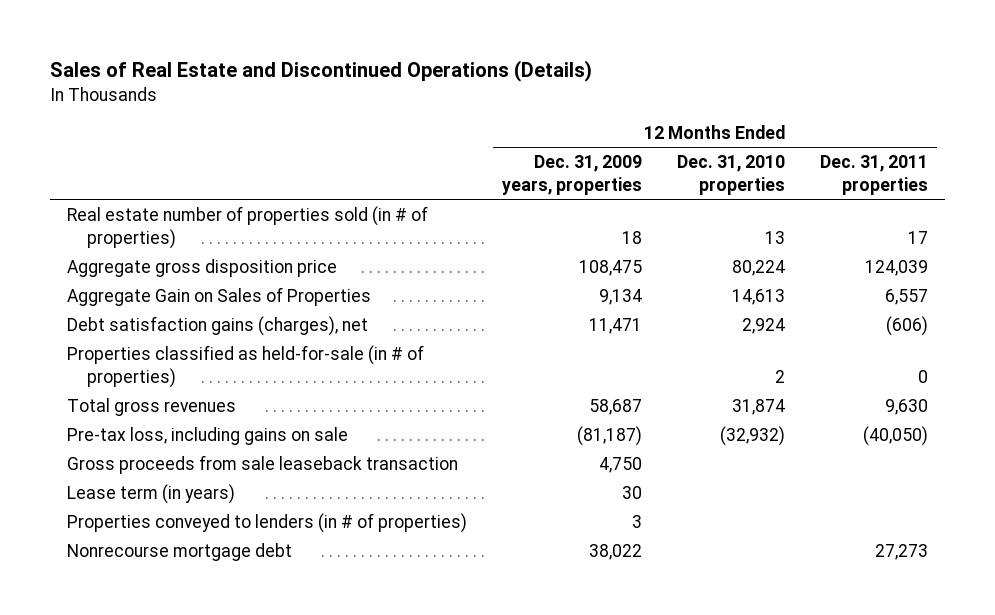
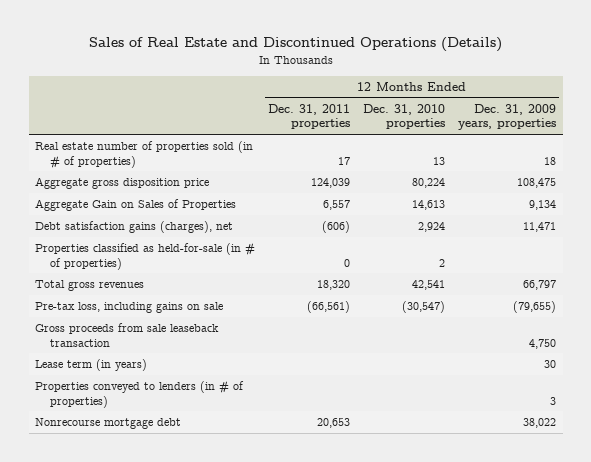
[589,398,643,415] 58,687 -> [523,280,557,291] 66,797
[731,398,785,415] 31,874 -> [412,280,446,291] 42,541
[884,398,928,415] 9,630 -> [317,280,351,291] 18,320
[577,425,643,446] (81,187) -> [513,301,557,314] (79,655)
[719,425,785,446] (32,932) -> [402,301,446,314] (30,547)
[862,425,928,446] (40,050) -> [307,301,351,314] (66,561)
[874,543,928,560] 27,273 -> [317,418,351,429] 20,653

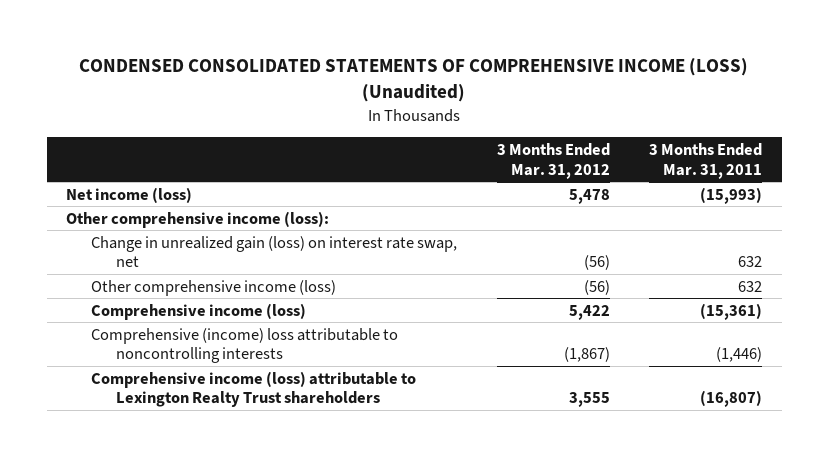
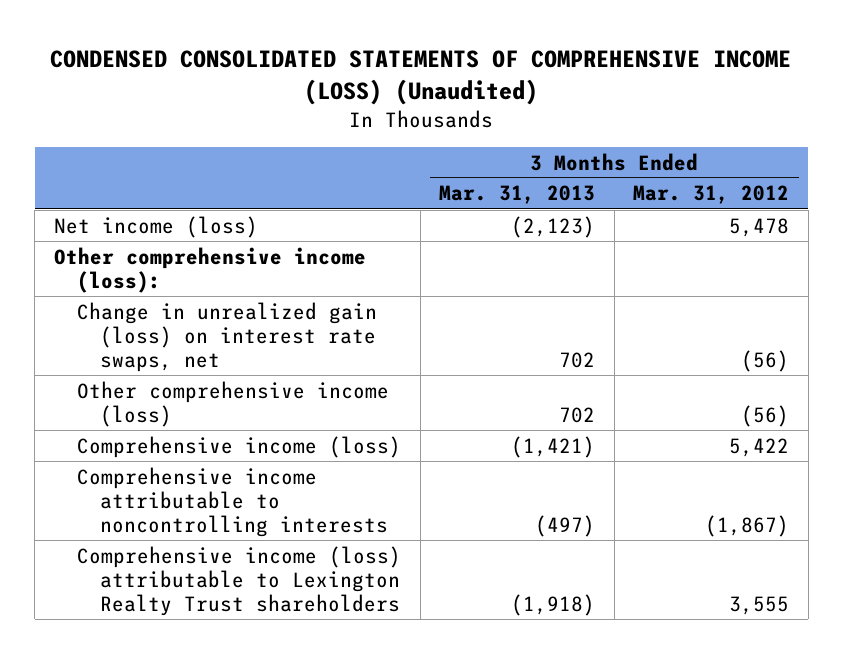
[649,142,763,179] 3 Months Ended Mar. 31, 2011 -> none
none -> [439,185,596,205] Mar. 31, 2013
[91,235,458,268] Change in unrealized gain (loss) on interest rate swap, net -> [76,301,377,373] Change in unrealized gain (loss) on interest rate swaps, net
[91,327,399,364] Comprehensive (income) loss attributable to noncontrolling interests -> [76,466,389,538] Comprehensive income attributable to noncontrolling interests

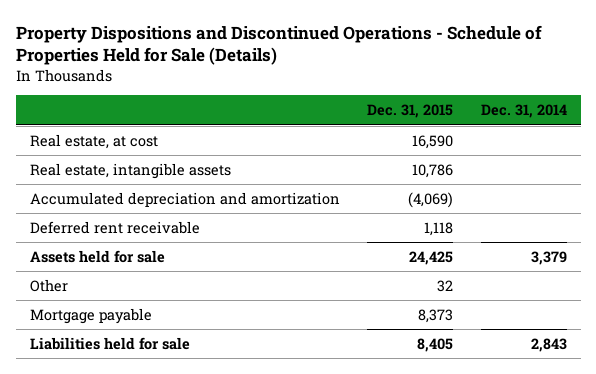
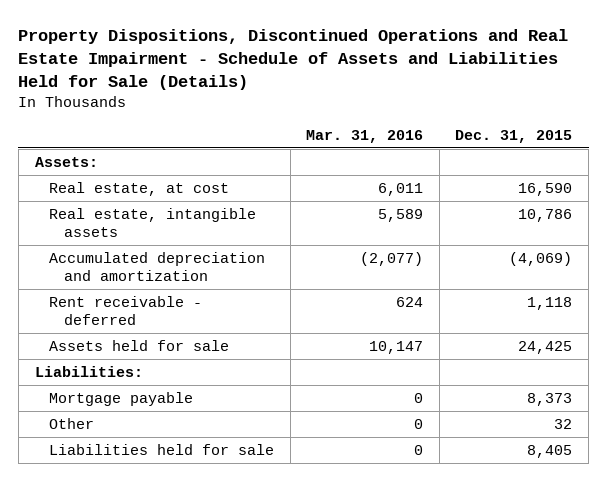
[15,24,542,66] Property Dispositions and Discontinued Operations - Schedule of Properties Held for Sale (Details) -> [18,29,569,91] Property Dispositions, Discontinued Operations and Real Estate Impairment - Schedule of Assets and Liabilities Held for Sale (Details)
[480,104,567,119] Dec. 31, 2014 -> none
none -> [306,129,424,143] Mar. 31, 2016
none -> [34,156,98,167] Assets:
[29,220,200,234] Deferred rent receivable -> [49,295,203,326] Rent receivable - deferred
none -> [34,365,143,377] Liabilities:
[29,278,68,292] Other -> [49,417,95,429] Other

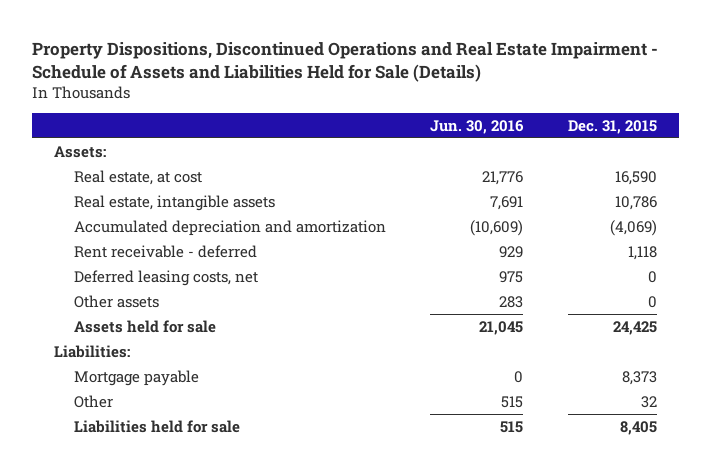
[306,129,424,143] Mar. 31, 2016 -> none
none -> [430,120,525,135] Jun. 30, 2016
none -> [74,269,259,286] Deferred leasing costs, net
none -> [74,294,160,308] Other assets

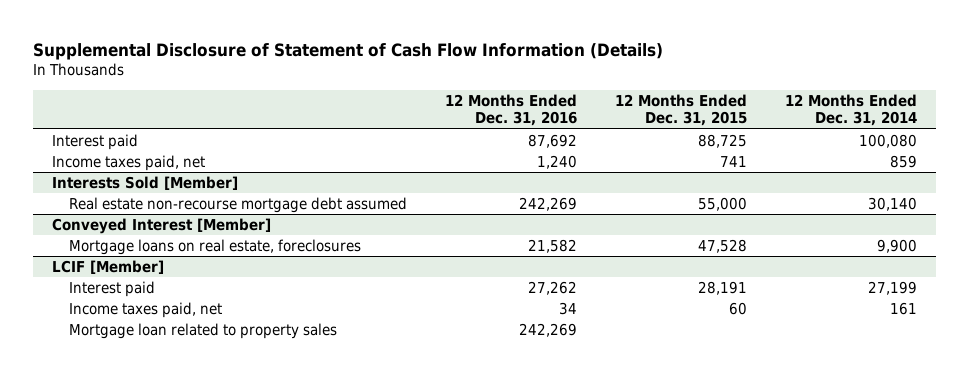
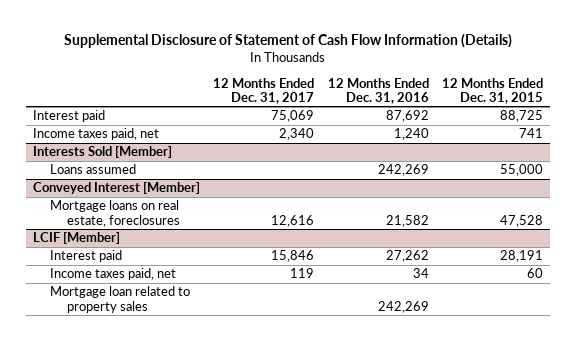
[784,93,917,127] 12 Months Ended Dec. 31, 2014 -> none
none -> [213,77,315,105] 12 Months Ended Dec. 31, 2017
[68,196,407,213] Real estate non-recourse mortgage debt assumed -> [49,164,136,175] Loans assumed

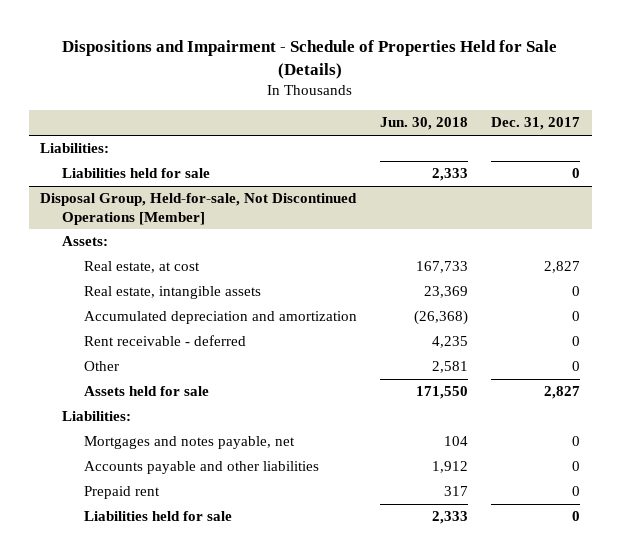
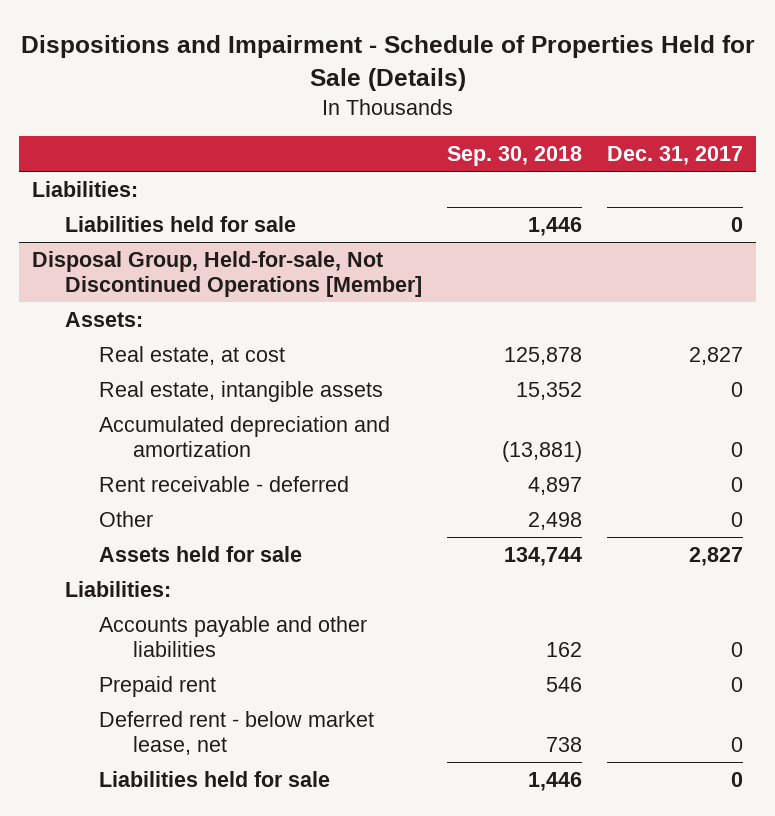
[380,117,469,131] Jun. 30, 2018 -> none
none -> [447,146,583,167] Sep. 30, 2018
[84,436,296,450] Mortgages and notes payable, net -> none
none -> [99,710,375,756] Deferred rent - below market lease, net

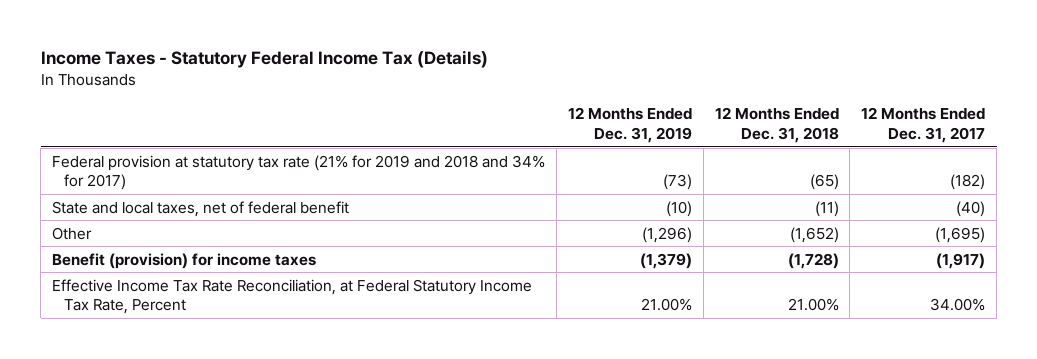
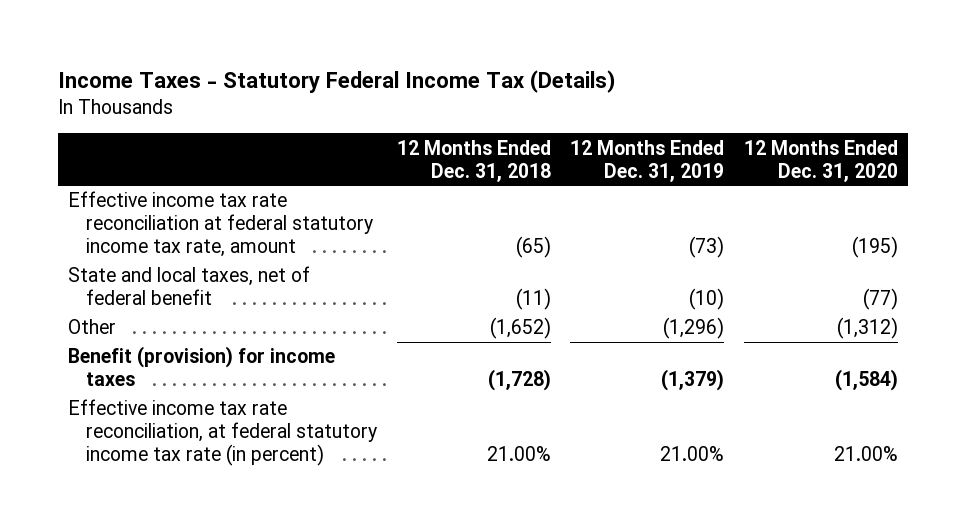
[861,107,986,143] 12 Months Ended Dec. 31, 2017 -> none
none -> [744,139,899,182] 12 Months Ended Dec. 31, 2020
[51,154,545,191] Federal provision at statutory tax rate (21% for 2019 and 2018 and 34% for 2017) -> [68,191,373,258] Effective income tax rate reconciliation at federal statutory income tax rate, amount
[51,278,532,315] Effective Income Tax Rate Reconciliation, at Federal Statutory Income Tax Rate, Percent -> [68,399,377,467] Effective income tax rate reconciliation, at federal statutory income tax rate (in percent)

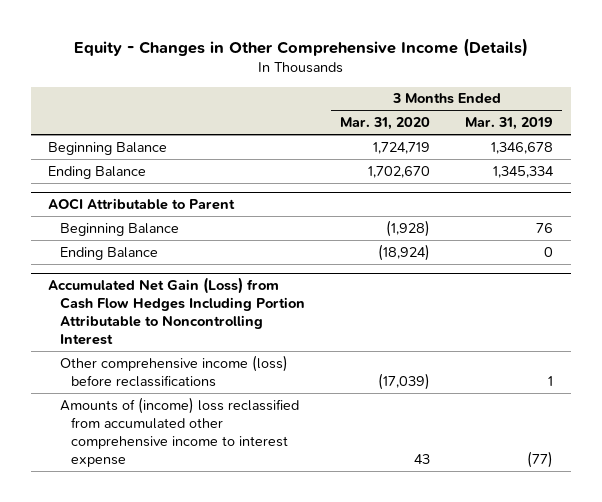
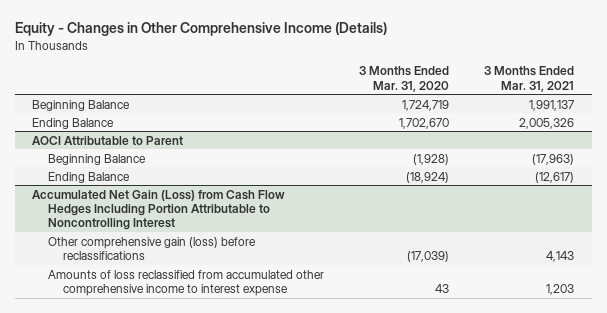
[465,117,554,131] Mar. 31, 2019 -> none
none -> [484,66,575,92] 3 Months Ended Mar. 31, 2021
[59,354,288,387] Other comprehensive income (loss) before reclassifications -> [47,236,256,260] Other comprehensive gain (loss) before reclassifications
[59,396,299,468] Amounts of (income) loss reclassified from accumulated other comprehensive income to interest expense -> [47,269,324,296] Amounts of loss reclassified from accumulated other comprehensive income to interest expense

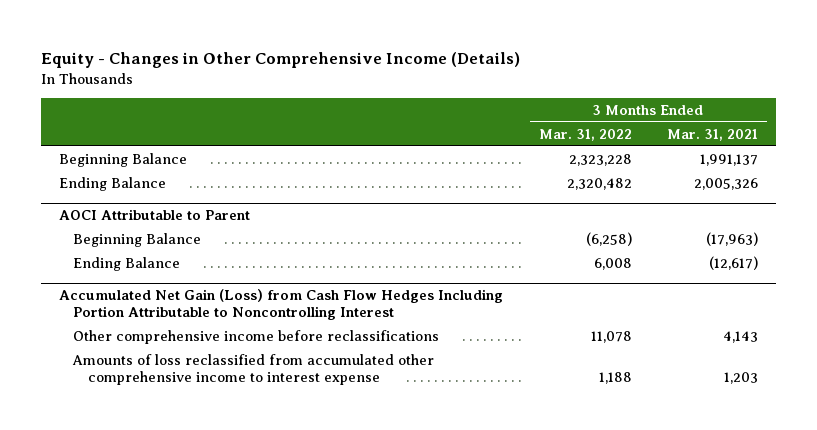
[358,66,449,92] 3 Months Ended Mar. 31, 2020 -> none
none -> [538,128,632,141] Mar. 31, 2022
[47,236,256,260] Other comprehensive gain (loss) before reclassifications -> [73,329,440,344] Other comprehensive income before reclassifications

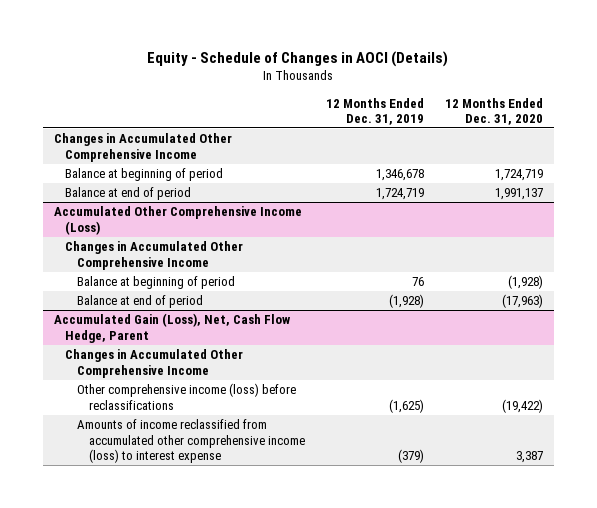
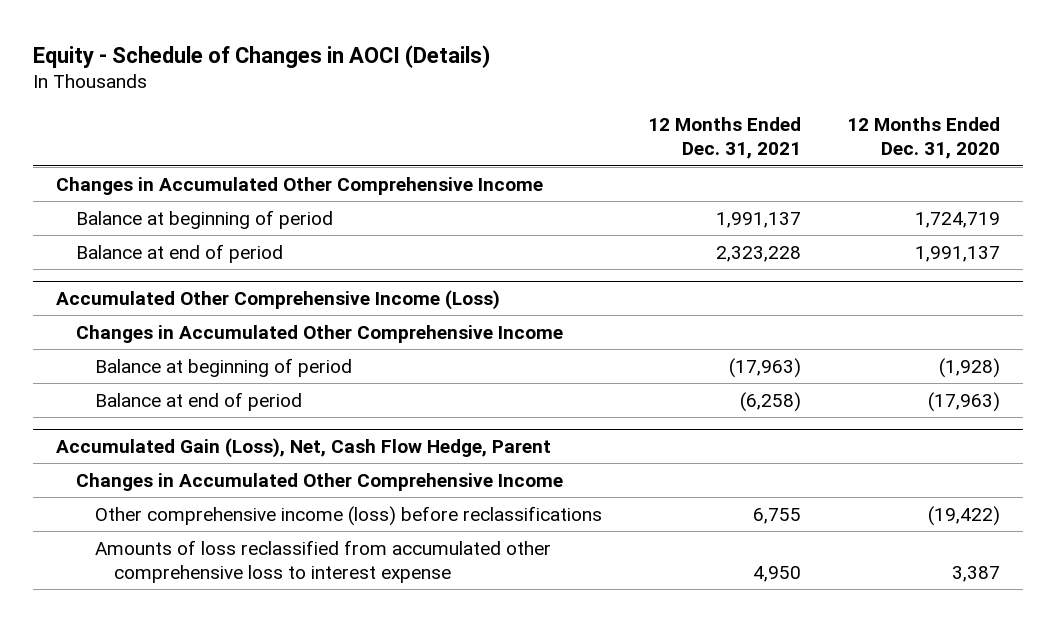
[325,97,424,125] 12 Months Ended Dec. 31, 2019 -> none
none -> [648,117,802,160] 12 Months Ended Dec. 31, 2021
[77,419,305,463] Amounts of income reclassified from accumulated other comprehensive income (loss) to interest expense -> [94,539,551,583] Amounts of loss reclassified from accumulated other comprehensive loss to interest expense

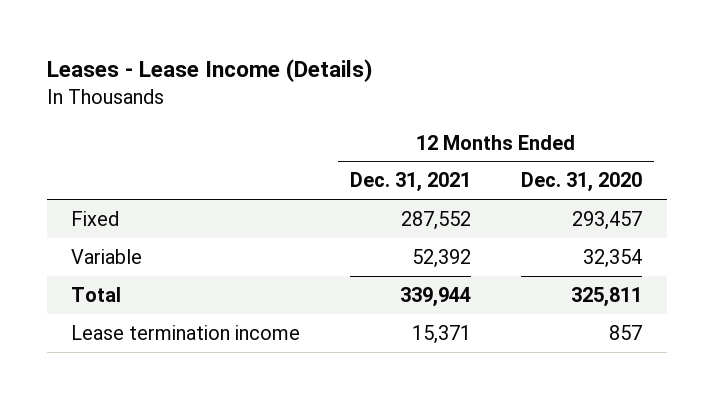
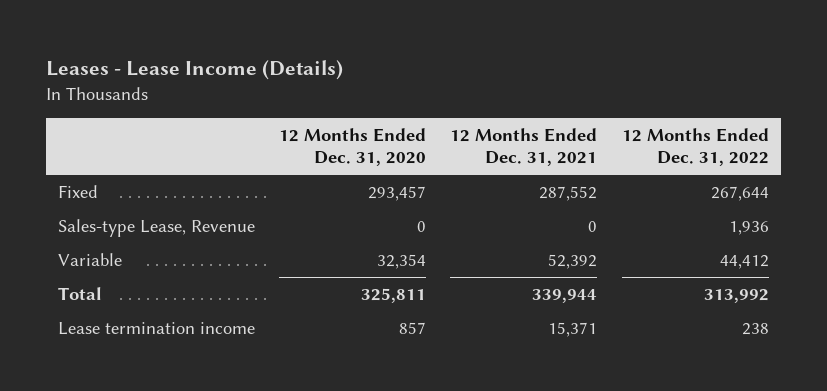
none -> [621,128,769,167] 12 Months Ended Dec. 31, 2022
none -> [58,218,256,237] Sales-type Lease, Revenue

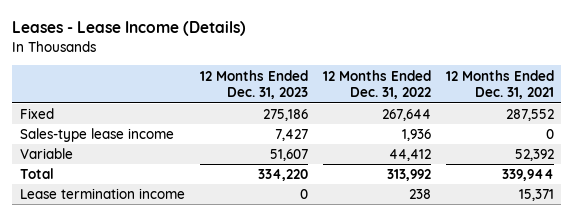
[279,128,427,167] 12 Months Ended Dec. 31, 2020 -> none
none -> [199,69,308,100] 12 Months Ended Dec. 31, 2023
[58,218,256,237] Sales-type Lease, Revenue -> [19,128,174,143] Sales-type lease income

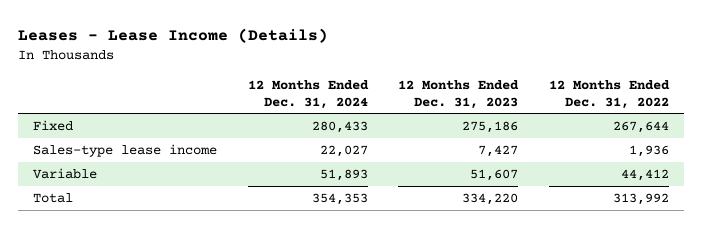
[445,69,554,100] 12 Months Ended Dec. 31, 2021 -> none
none -> [247,80,369,109] 12 Months Ended Dec. 31, 2024
[19,188,185,200] Lease termination income -> none

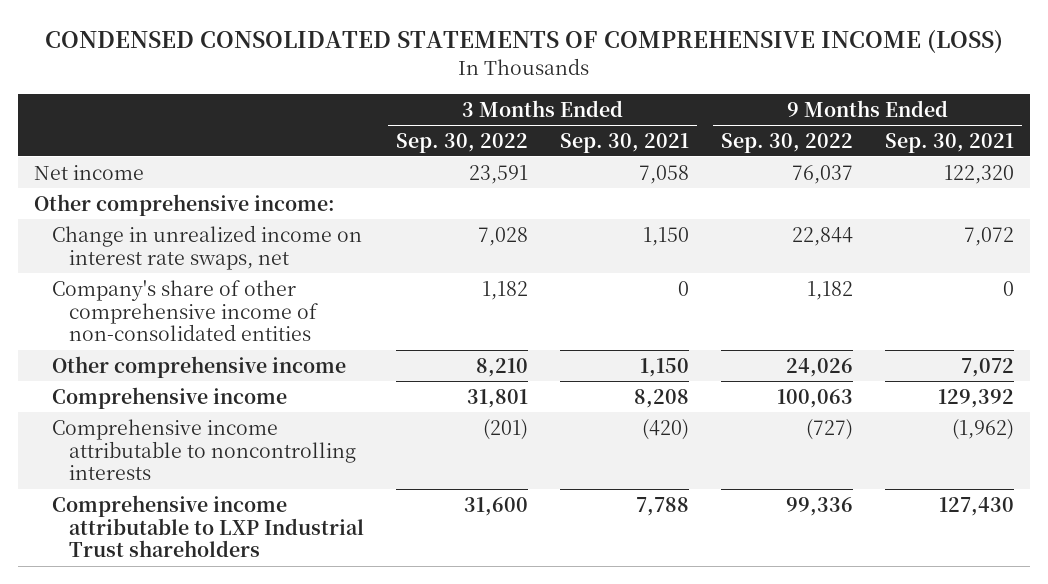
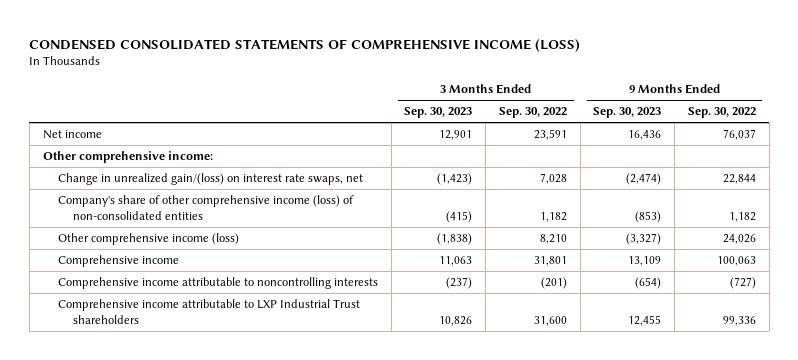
[560,132,690,153] Sep. 30, 2021 -> none
[885,132,1015,153] Sep. 30, 2021 -> none
none -> [404,107,473,119] Sep. 30, 2023
none -> [593,107,662,119] Sep. 30, 2023
[51,224,362,270] Change in unrealized income on interest rate swaps, net -> [57,173,363,186] Change in unrealized gain/(loss) on interest rate swaps, net
[51,279,319,342] Company's share of other comprehensive income of non-consolidated entities -> [57,195,354,220] Company's share of other comprehensive income (loss) of non-consolidated entities
[51,355,346,378] Other comprehensive income -> [57,233,239,246] Other comprehensive income (loss)

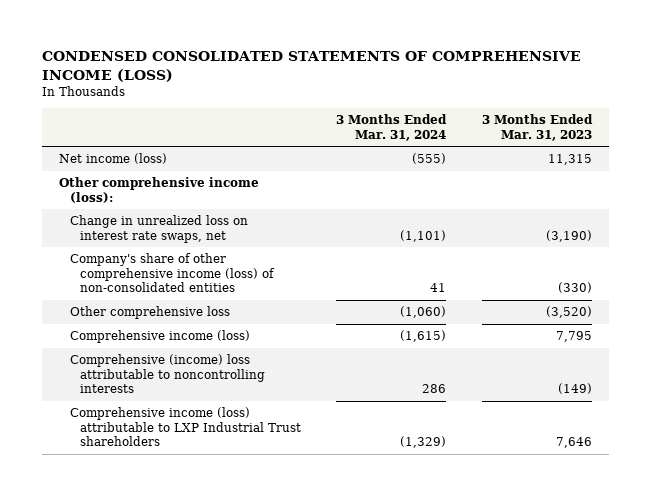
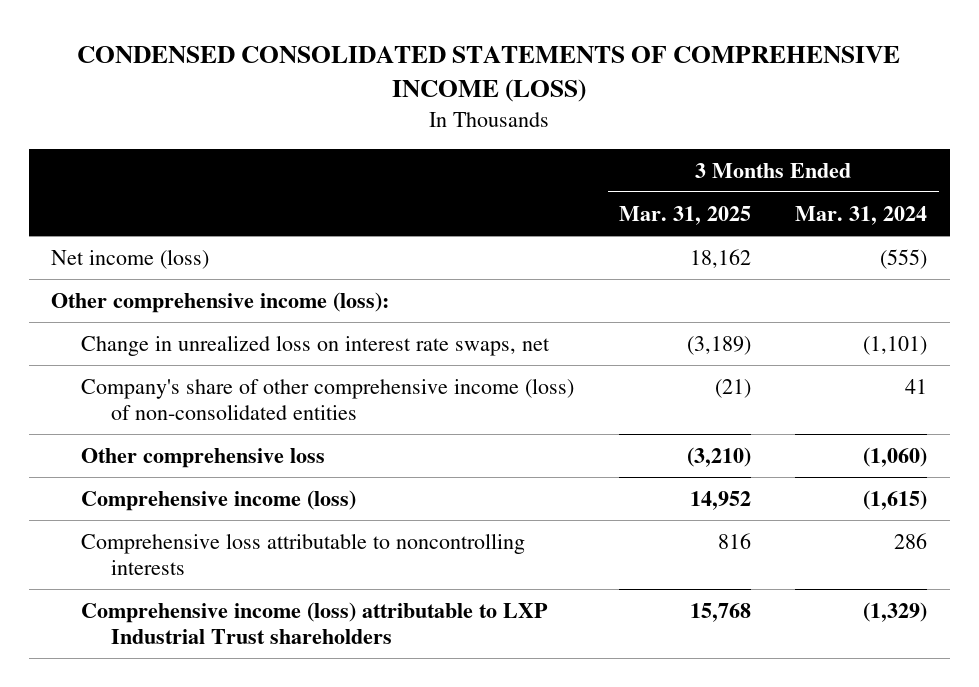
[481,114,593,141] 3 Months Ended Mar. 31, 2023 -> none
none -> [618,205,751,225] Mar. 31, 2025
[69,354,266,394] Comprehensive (income) loss attributable to noncontrolling interests -> [80,532,525,576] Comprehensive loss attributable to noncontrolling interests

